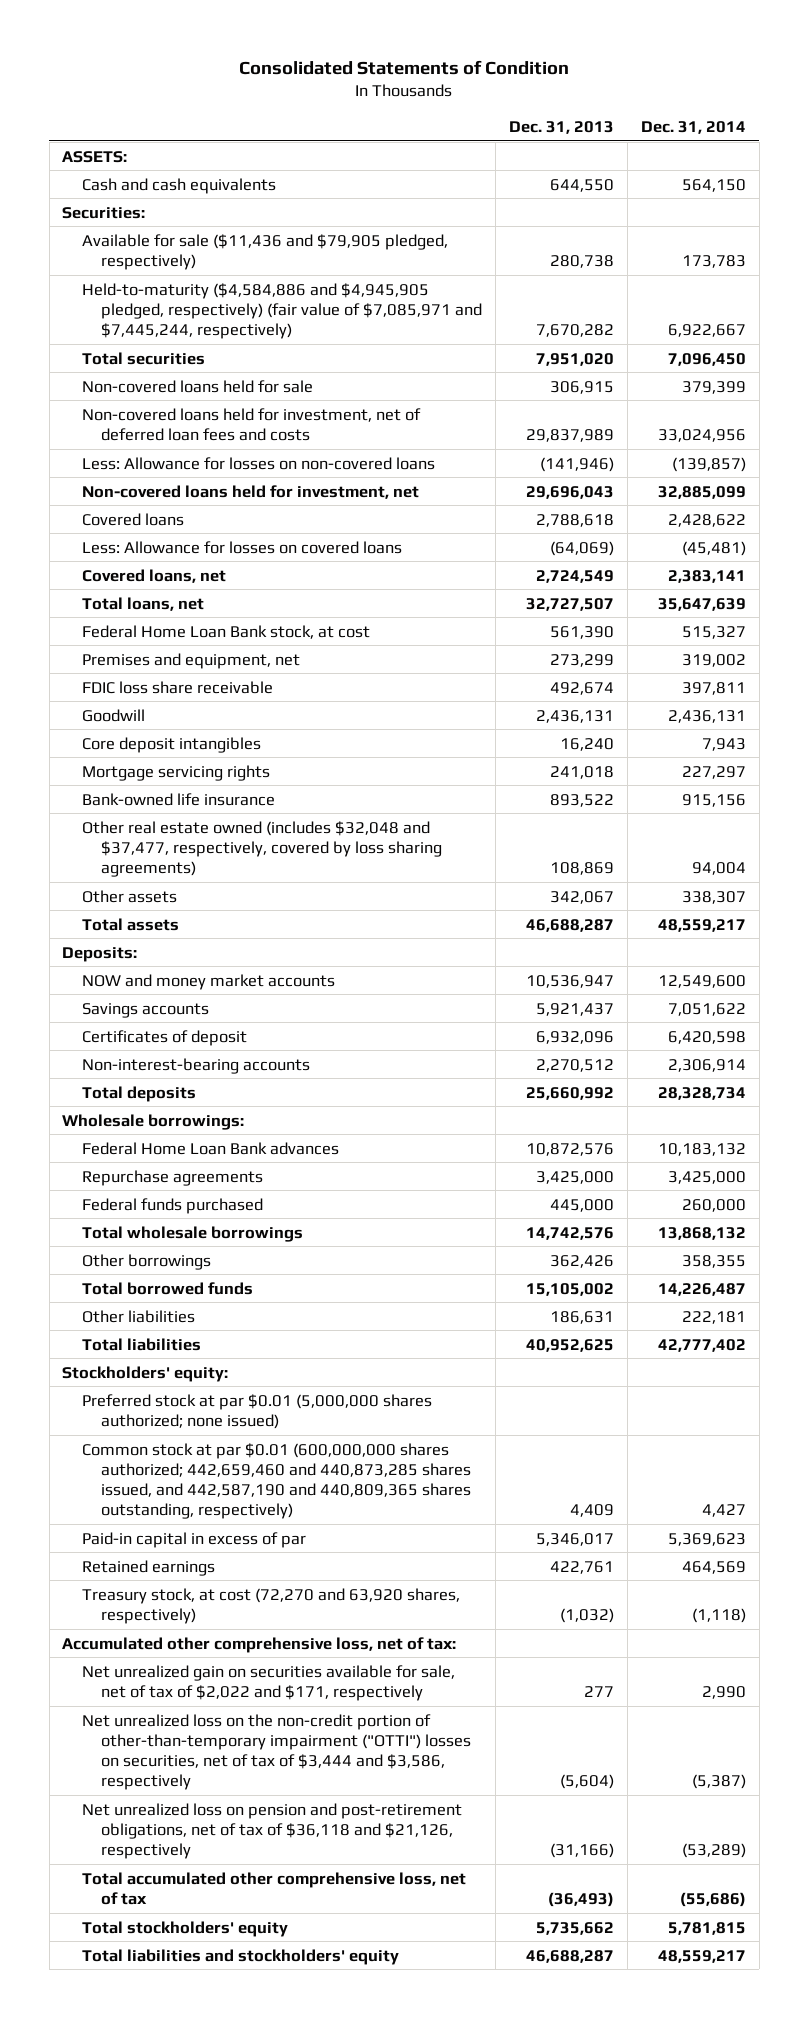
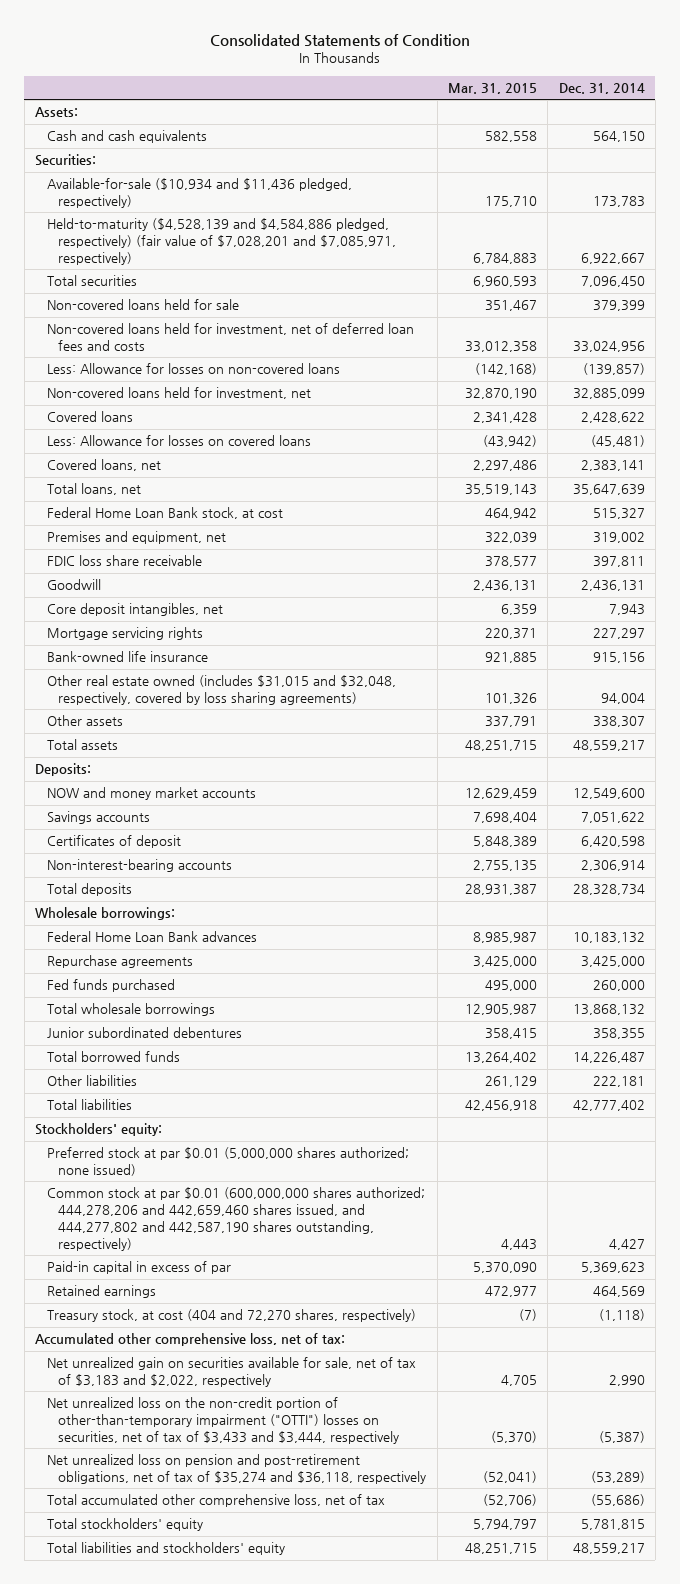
[509,120,615,134] Dec. 31, 2013 -> none
none -> [447,82,537,94] Mar. 31, 2015
[62,150,128,163] ASSETS: -> [35,107,79,118] Assets:
[81,233,448,270] Available for sale ($11,436 and $79,905 pledged, respectively) -> [46,178,352,209] Available-for-sale ($10,934 and $11,436 pledged, respectively)
[81,282,483,340] Held-to-maturity ($4,584,886 and $4,945,905 pledged, respectively) (fair value of $7,085,971 and $7,445,244, respectively) -> [46,218,397,266] Held-to-maturity ($4,528,139 and $4,584,886 pledged, respectively) (fair value of $7,028,201 and $7,085,971, respectively)
[81,736,261,753] Core deposit intangibles -> [46,603,223,617] Core deposit intangibles, net
[81,820,443,878] Other real estate owned (includes $32,048 and $37,477, respectively, covered by loss sharing agreements) -> [46,675,396,706] Other real estate owned (includes $31,015 and $32,048, respectively, covered by loss sharing agreements)
[81,1197,263,1214] Federal funds purchased -> [46,979,175,993] Fed funds purchased
[81,1253,211,1270] Other borrowings -> [46,1027,242,1039] Junior subordinated debentures
[81,1442,472,1520] Common stock at par $0.01 (600,000,000 shares authorized; 442,659,460 and 440,873,285 shares issued, and 442,587,190 and 440,809,365 shares outstanding, respectively) -> [46,1187,425,1251] Common stock at par $0.01 (600,000,000 shares authorized; 444,278,206 and 442,659,460 shares issued, and 444,277,802 and 442,587,190 shares outstanding, respectively)
[81,1587,460,1624] Treasury stock, at cost (72,270 and 63,920 shares, respectively) -> [46,1309,416,1323] Treasury stock, at cost (404 and 72,270 shares, respectively)
[81,1664,455,1701] Net unrealized gain on securities available for sale, net of tax of $2,022 and $171, respectively -> [46,1357,416,1388] Net unrealized gain on securities available for sale, net of tax of $3,183 and $2,022, respectively
[81,1713,472,1791] Net unrealized loss on the non-credit portion of other-than-temporary impairment ("OTTI") losses on securities, net of tax of $3,444 and $3,586, respectively -> [46,1397,400,1445] Net unrealized loss on the non-credit portion of other-than-temporary impairment ("OTTI") losses on securities, net of tax of $3,433 and $3,444, respectively
[81,1802,462,1860] Net unrealized loss on pension and post-retirement obligations, net of tax of $36,118 and $21,126, respectively -> [46,1454,427,1485] Net unrealized loss on pension and post-retirement obligations, net of tax of $35,274 and $36,118, respectively

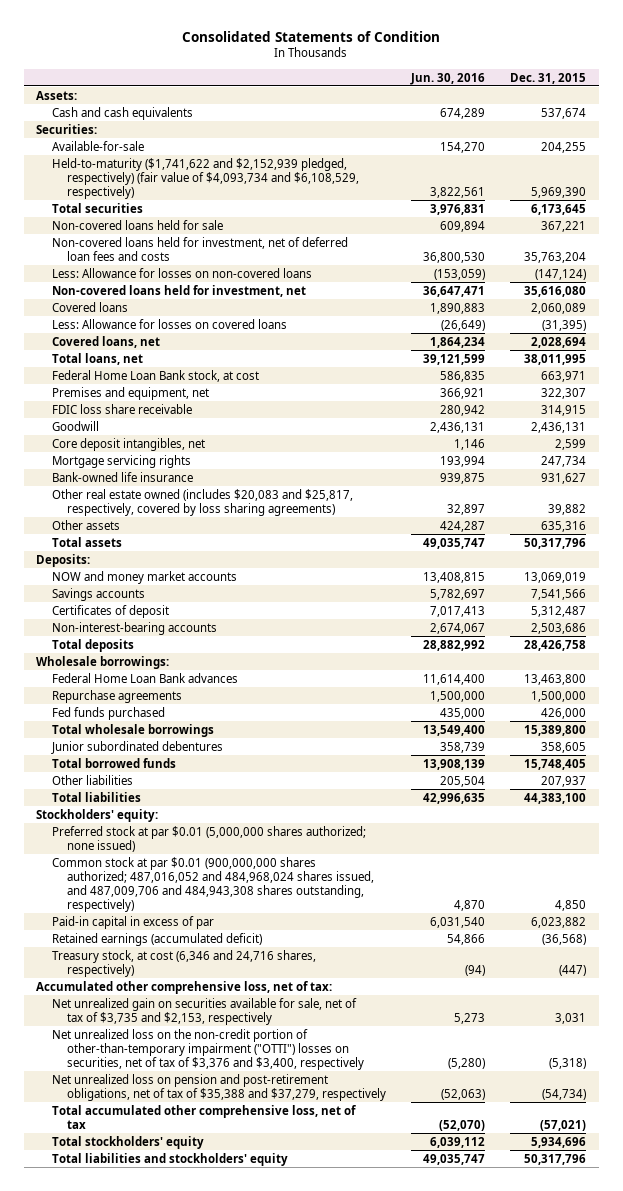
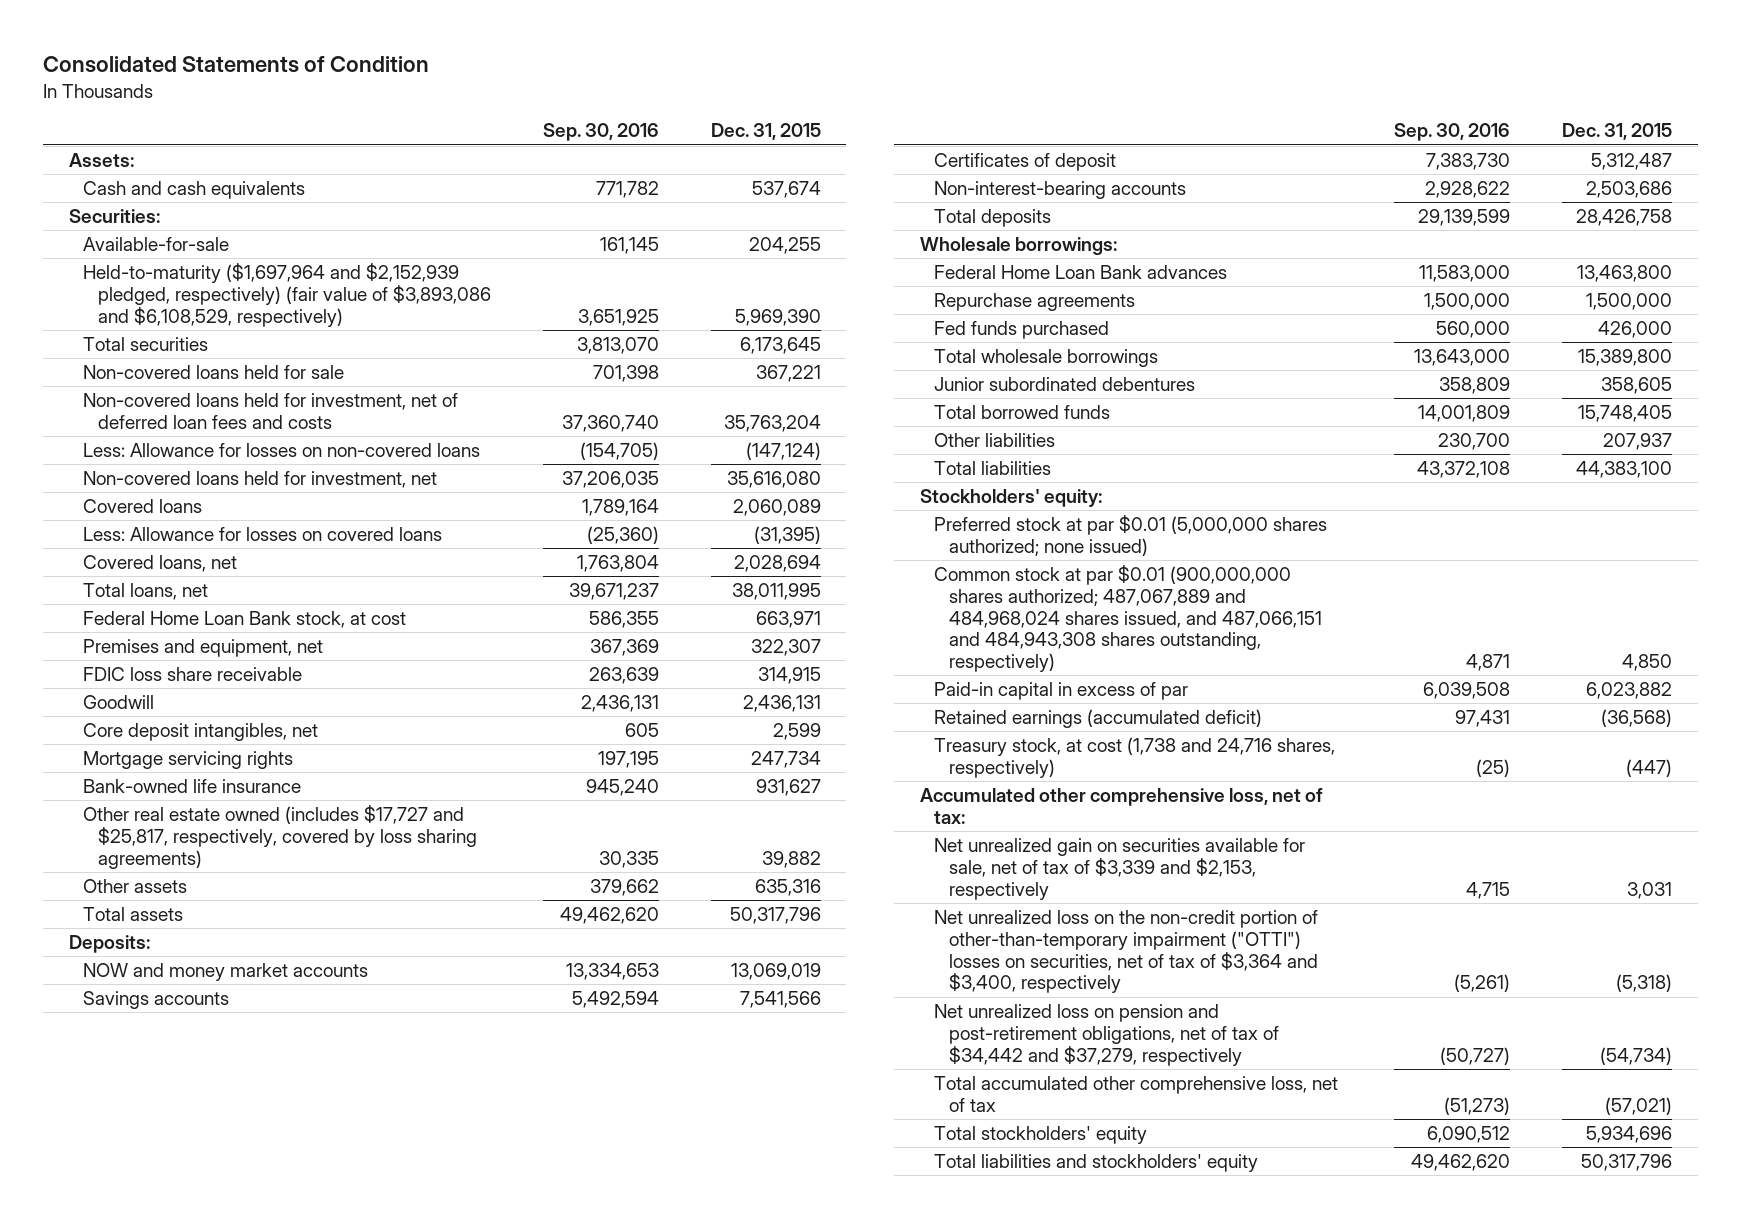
[410,72,486,85] Jun. 30, 2016 -> none
none -> [542,123,659,142] Sep. 30, 2016
[51,157,359,199] Held-to-maturity ($1,741,622 and $2,152,939 pledged, respectively) (fair value of $4,093,734 and $6,108,529, respectively) -> [83,262,491,327] Held-to-maturity ($1,697,964 and $2,152,939 pledged, respectively) (fair value of $3,893,086 and $6,108,529, respectively)
[51,488,353,516] Other real estate owned (includes $20,083 and $25,817, respectively, covered by loss sharing agreements) -> [83,804,477,869] Other real estate owned (includes $17,727 and $25,817, respectively, covered by loss sharing agreements)
[51,856,374,912] Common stock at par $0.01 (900,000,000 shares authorized; 487,016,052 and 484,968,024 shares issued, and 487,009,706 and 484,943,308 shares outstanding, respectively) -> [934,564,1322,673] Common stock at par $0.01 (900,000,000 shares authorized; 487,067,889 and 484,968,024 shares issued, and 487,066,151 and 484,943,308 shares outstanding, respectively)
[51,949,316,977] Treasury stock, at cost (6,346 and 24,716 shares, respectively) -> [934,736,1336,778] Treasury stock, at cost (1,738 and 24,716 shares, respectively)
[51,997,357,1025] Net unrealized gain on securities available for sale, net of tax of $3,735 and $2,153, respectively -> [934,837,1306,900] Net unrealized gain on securities available for sale, net of tax of $3,339 and $2,153, respectively
[51,1028,364,1070] Net unrealized loss on the non-credit portion of other-than-temporary impairment ("OTTI") losses on securities, net of tax of $3,376 and $3,400, respectively -> [934,909,1319,994] Net unrealized loss on the non-credit portion of other-than-temporary impairment ("OTTI") losses on securities, net of tax of $3,364 and $3,400, respectively
[51,1073,386,1101] Net unrealized loss on pension and post-retirement obligations, net of tax of $35,388 and $37,279, respectively -> [934,1003,1279,1066] Net unrealized loss on pension and post-retirement obligations, net of tax of $34,442 and $37,279, respectively

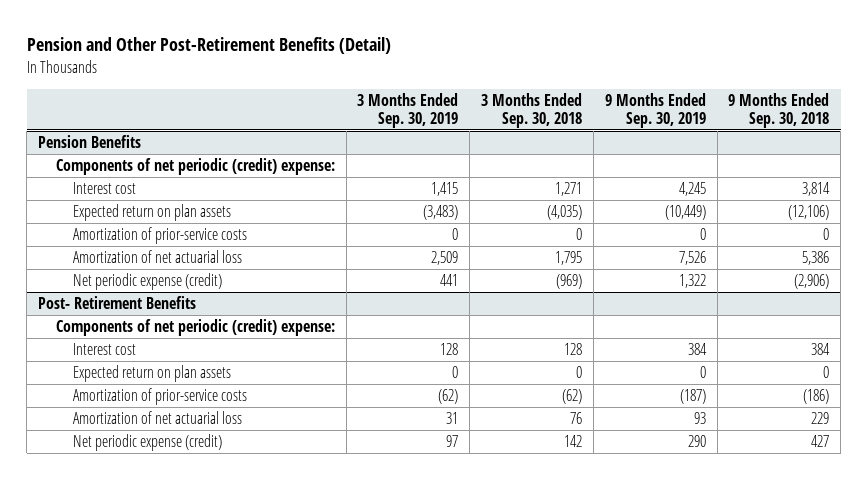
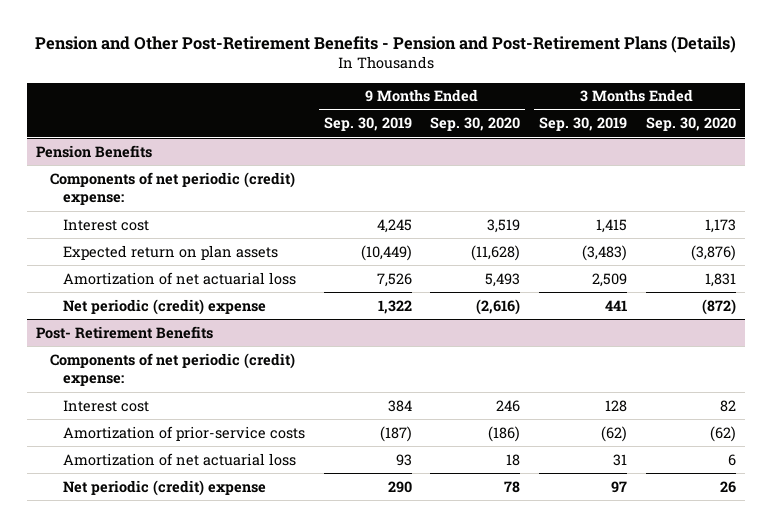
[26,37,391,55] Pension and Other Post-Retirement Benefits (Detail) -> [34,36,736,54] Pension and Other Post-Retirement Benefits - Pension and Post-Retirement Plans (Details)
[481,92,583,129] 3 Months Ended Sep. 30, 2018 -> none
[728,92,830,129] 9 Months Ended Sep. 30, 2018 -> none
none -> [430,117,521,132] Sep. 30, 2020
none -> [645,117,736,132] Sep. 30, 2020
[73,227,248,245] Amortization of prior-service costs -> none
[73,273,223,291] Net periodic expense (credit) -> [63,298,267,315] Net periodic (credit) expense
[73,365,232,383] Expected return on plan assets -> none
[73,434,223,452] Net periodic expense (credit) -> [63,479,267,496] Net periodic (credit) expense

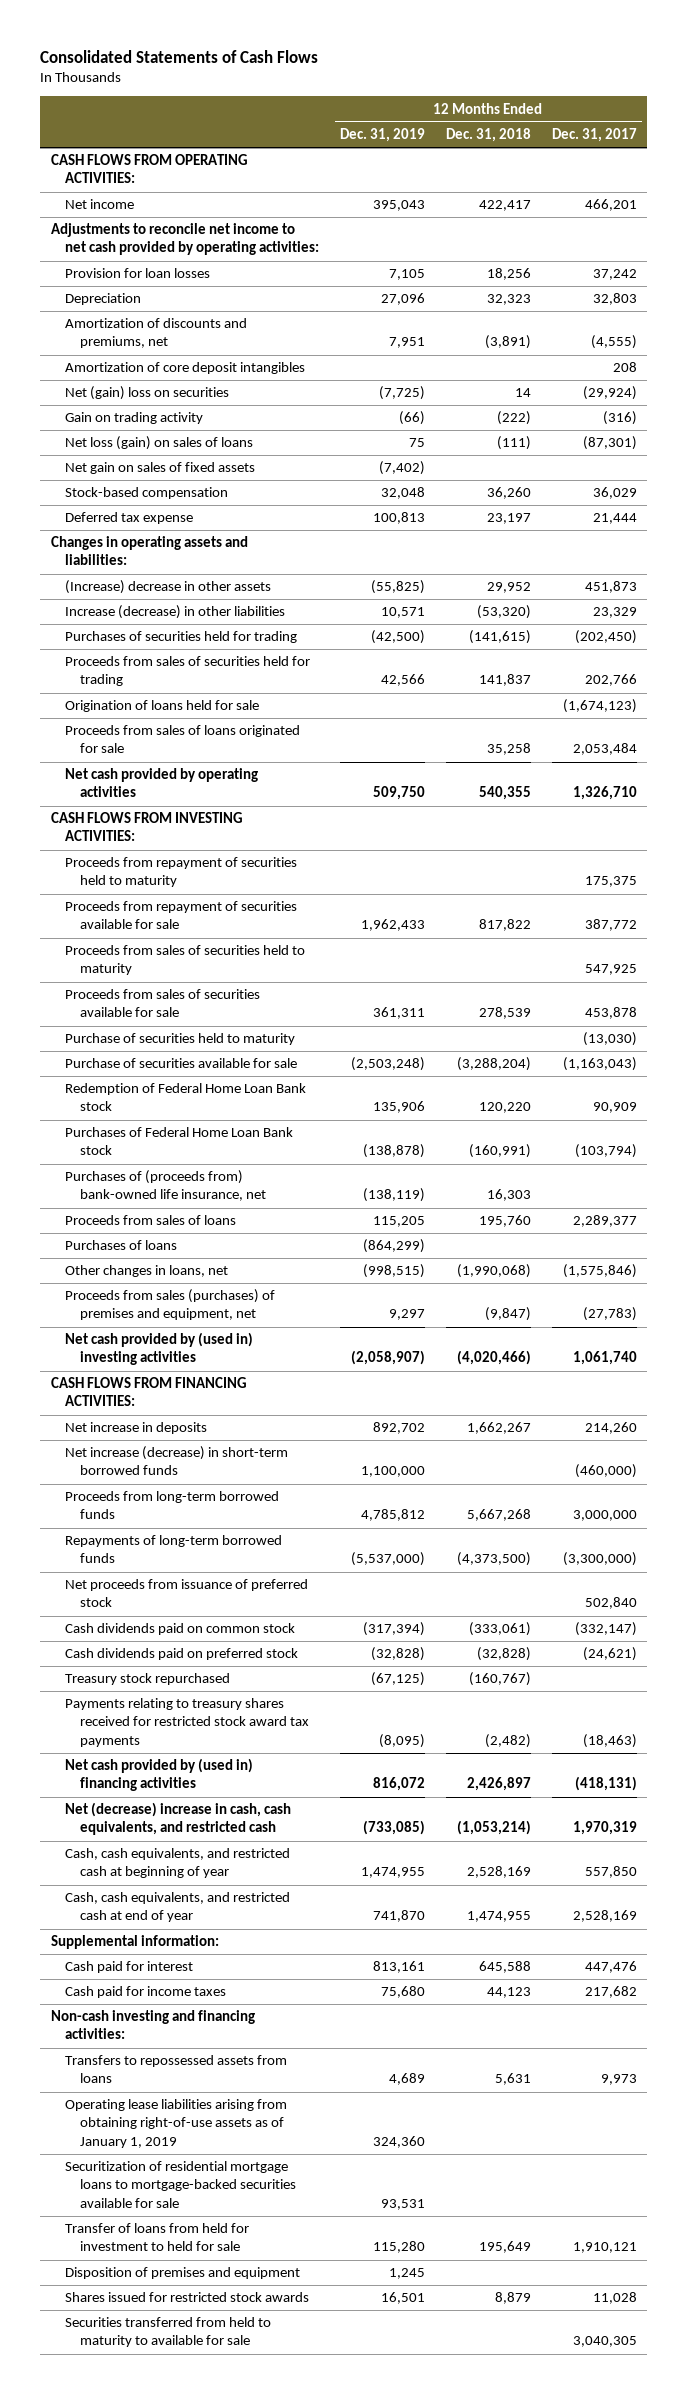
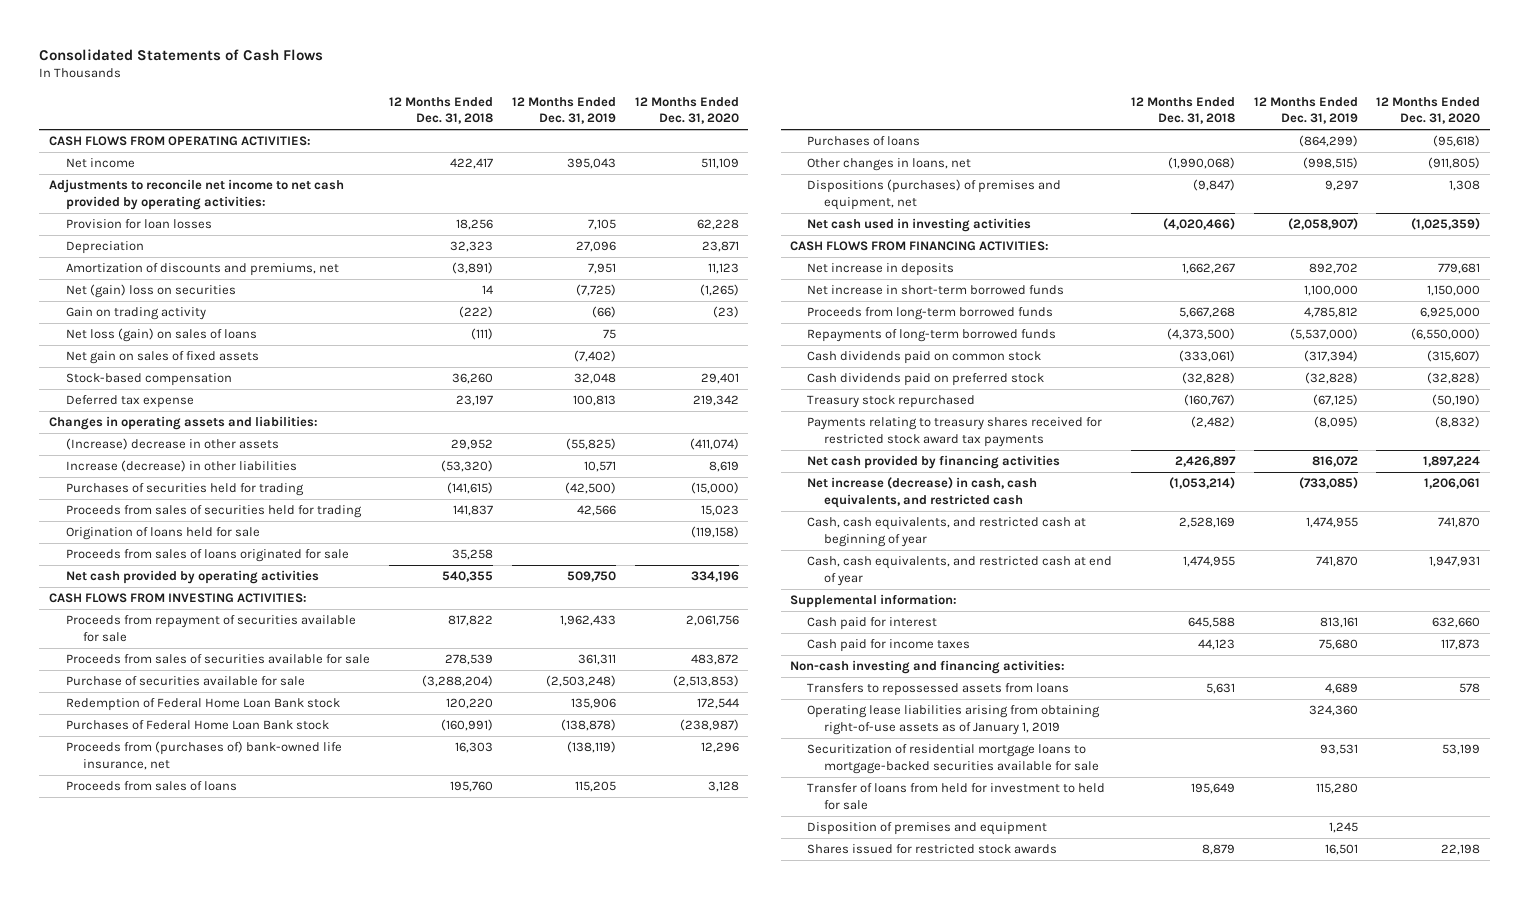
[551,128,637,143] Dec. 31, 2017 -> none
none -> [634,96,739,125] 12 Months Ended Dec. 31, 2020
[65,362,306,375] Amortization of core deposit intangibles -> none
[65,857,298,888] Proceeds from repayment of securities held to maturity -> none
[65,945,306,976] Proceeds from sales of securities held to maturity -> none
[65,1033,296,1046] Purchase of securities held to maturity -> none
[65,1170,266,1202] Purchases of (proceeds from) bank-owned life insurance, net -> [65,741,342,771] Proceeds from (purchases of) bank-owned life insurance, net
[65,1289,276,1321] Proceeds from sales (purchases) of premises and equipment, net -> [807,179,1062,211] Dispositions (purchases) of premises and equipment, net
[65,1332,254,1366] Net cash provided by (used in) investing activities -> [807,218,1032,233] Net cash used in investing activities
[65,1446,289,1476] Net increase (decrease) in short-term borrowed funds -> [807,285,1065,296] Net increase in short-term borrowed funds
[65,1579,309,1608] Net proceeds from issuance of preferred stock -> none
[65,1758,254,1792] Net cash provided by (used in) financing activities -> [807,455,1061,470] Net cash provided by financing activities
[65,1802,292,1836] Net (decrease) increase in cash, cash equivalents, and restricted cash -> [807,477,1038,509] Net increase (decrease) in cash, cash equivalents, and restricted cash
[65,2317,272,2348] Securities transferred from held to maturity to available for sale -> none

